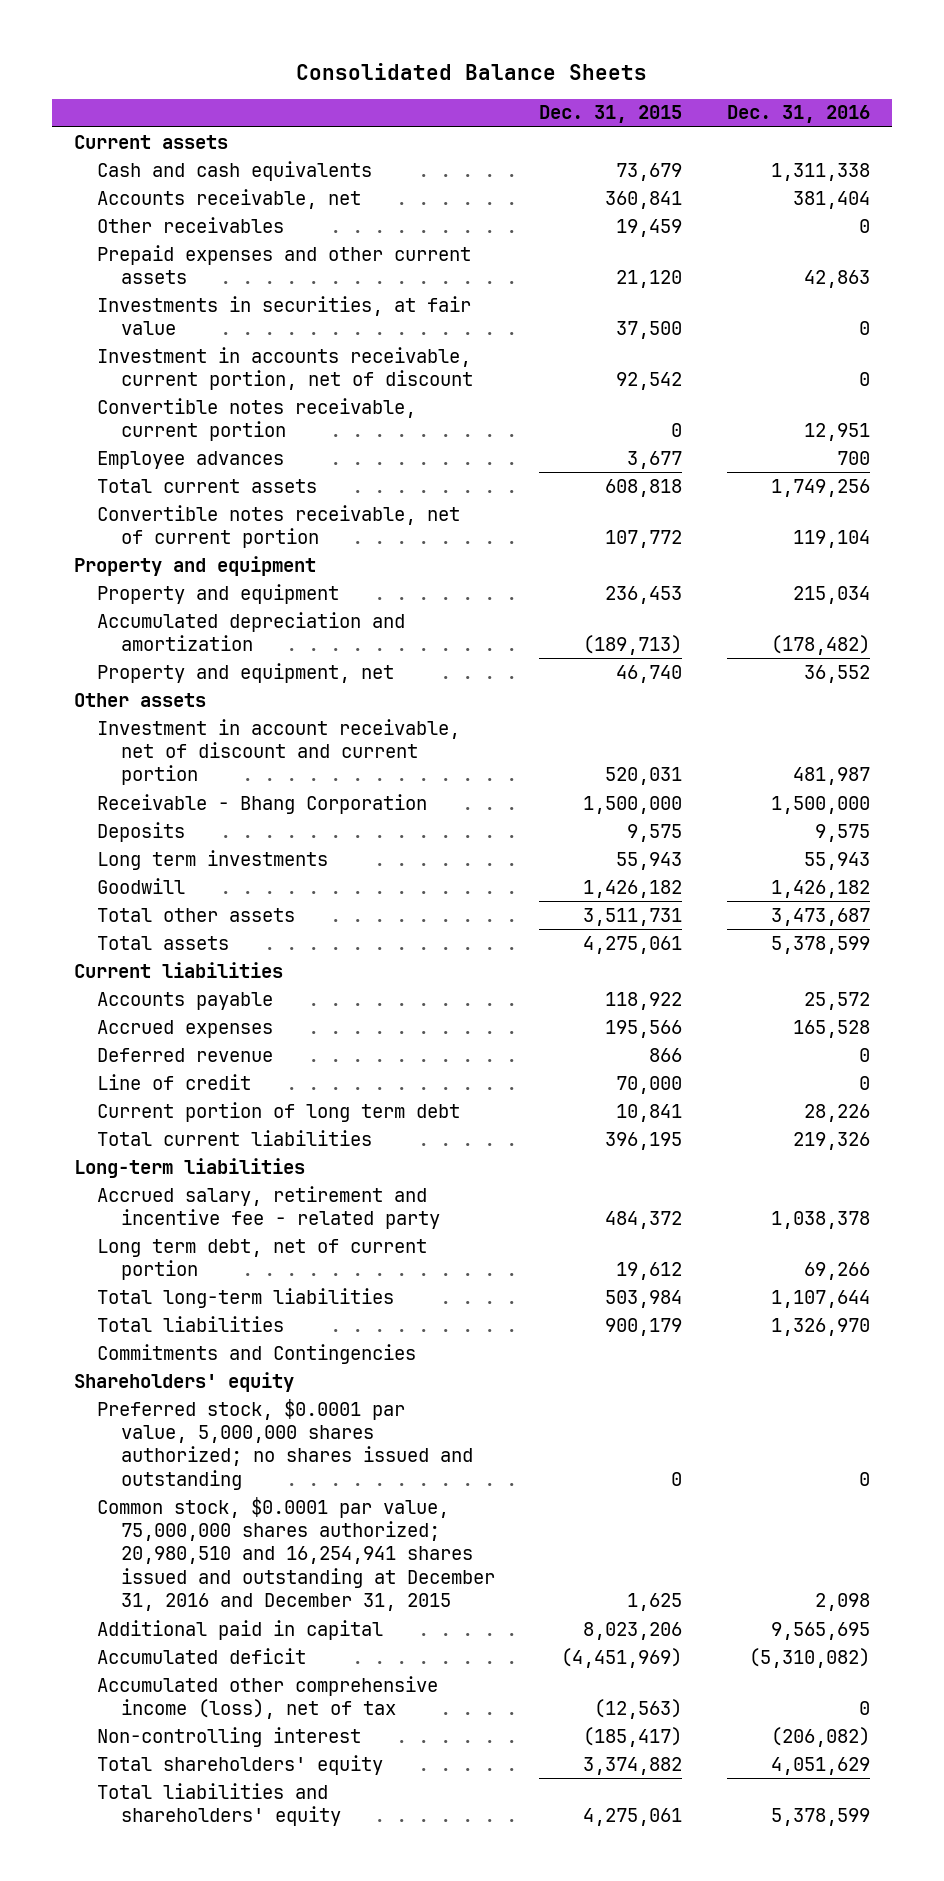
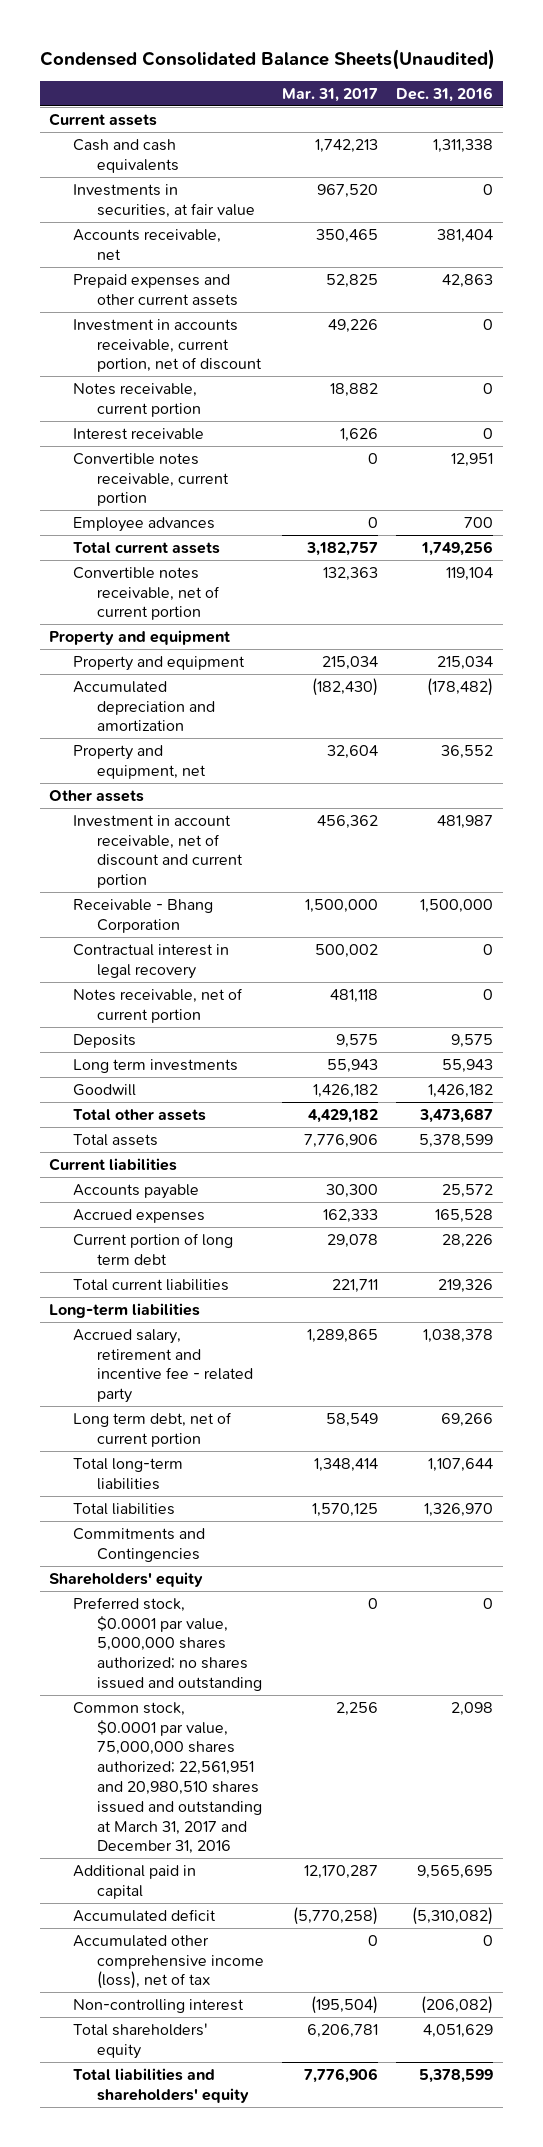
[295,63,647,81] Consolidated Balance Sheets -> [40,48,496,70] Condensed Consolidated Balance Sheets(Unaudited)
[539,105,683,124] Dec. 31, 2015 -> none
none -> [282,87,379,102] Mar. 31, 2017
[97,295,472,336] Investments in securities, at fair value -> [73,183,255,218] Investments in securities, at fair value
[97,216,285,233] Other receivables -> none
none -> [73,382,201,417] Notes receivable, current portion
none -> [73,427,205,440] Interest receivable
none -> [73,943,230,979] Contractual interest in legal recovery
none -> [73,987,244,1023] Notes receivable, net of current portion
[97,1047,274,1062] Deferred revenue -> none
[97,1073,252,1090] Line of credit -> none
[97,1496,495,1612] Common stock, $0.0001 par value, 75,000,000 shares authorized; 20,980,510 and 16,254,941 shares issued and outstanding at December 31, 2016 and December 31, 2015 -> [73,1701,262,1855] Common stock, $0.0001 par value, 75,000,000 shares authorized; 22,561,951 and 20,980,510 shares issued and outstanding at March 31, 2017 and December 31, 2016

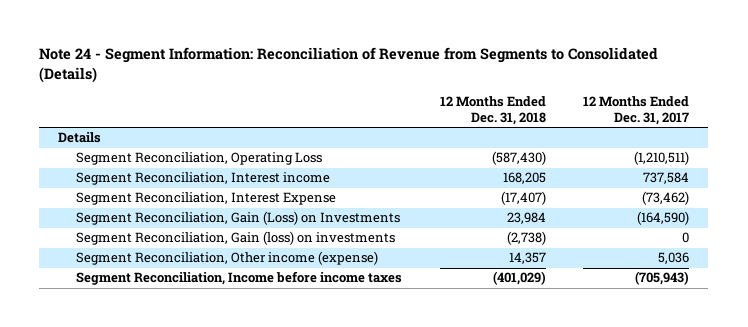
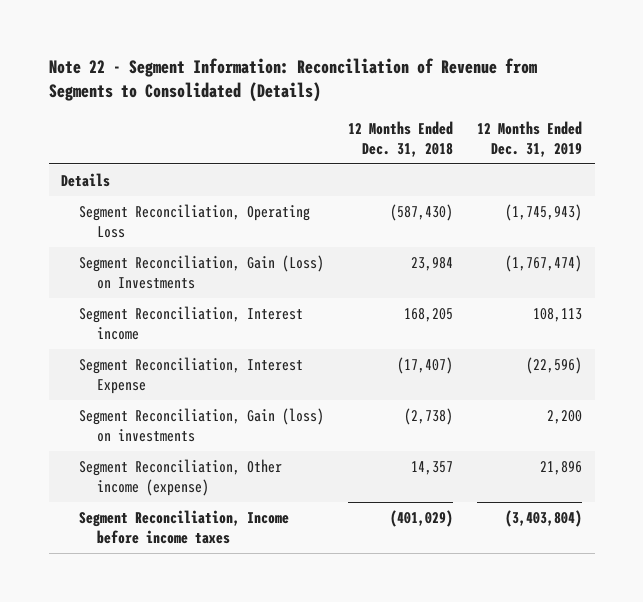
[39,47,659,84] Note 24 - Segment Information: Reconciliation of Revenue from Segments to Consolidated (Details) -> [48,57,537,103] Note 22 - Segment Information: Reconciliation of Revenue from Segments to Consolidated (Details)
[583,96,690,125] 12 Months Ended Dec. 31, 2017 -> none
none -> [477,120,583,157] 12 Months Ended Dec. 31, 2019
[76,211,401,226] Segment Reconciliation, Gain (Loss) on Investments -> [79,254,325,289] Segment Reconciliation, Gain (Loss) on Investments

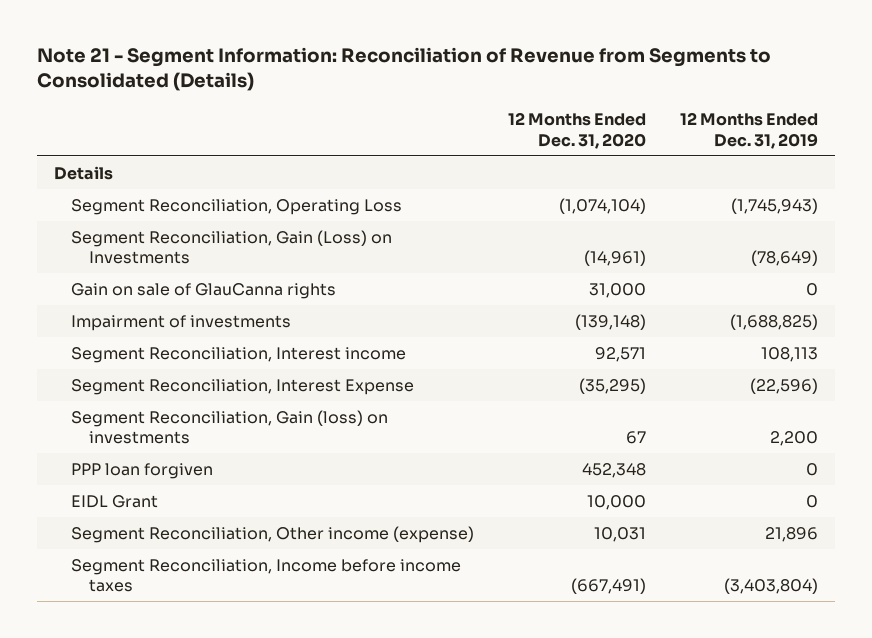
[48,57,537,103] Note 22 - Segment Information: Reconciliation of Revenue from Segments to Consolidated (Details) -> [37,47,772,92] Note 21 - Segment Information: Reconciliation of Revenue from Segments to Consolidated (Details)
[348,120,454,157] 12 Months Ended Dec. 31, 2018 -> none
none -> [508,112,647,149] 12 Months Ended Dec. 31, 2020
[505,254,583,272] (1,767,474) -> [751,250,819,267] (78,649)
none -> [71,282,337,299] Gain on sale of GlauCanna rights
none -> [71,314,292,331] Impairment of investments
none -> [71,462,214,479] PPP loan forgiven
none -> [71,494,159,508] EIDL Grant

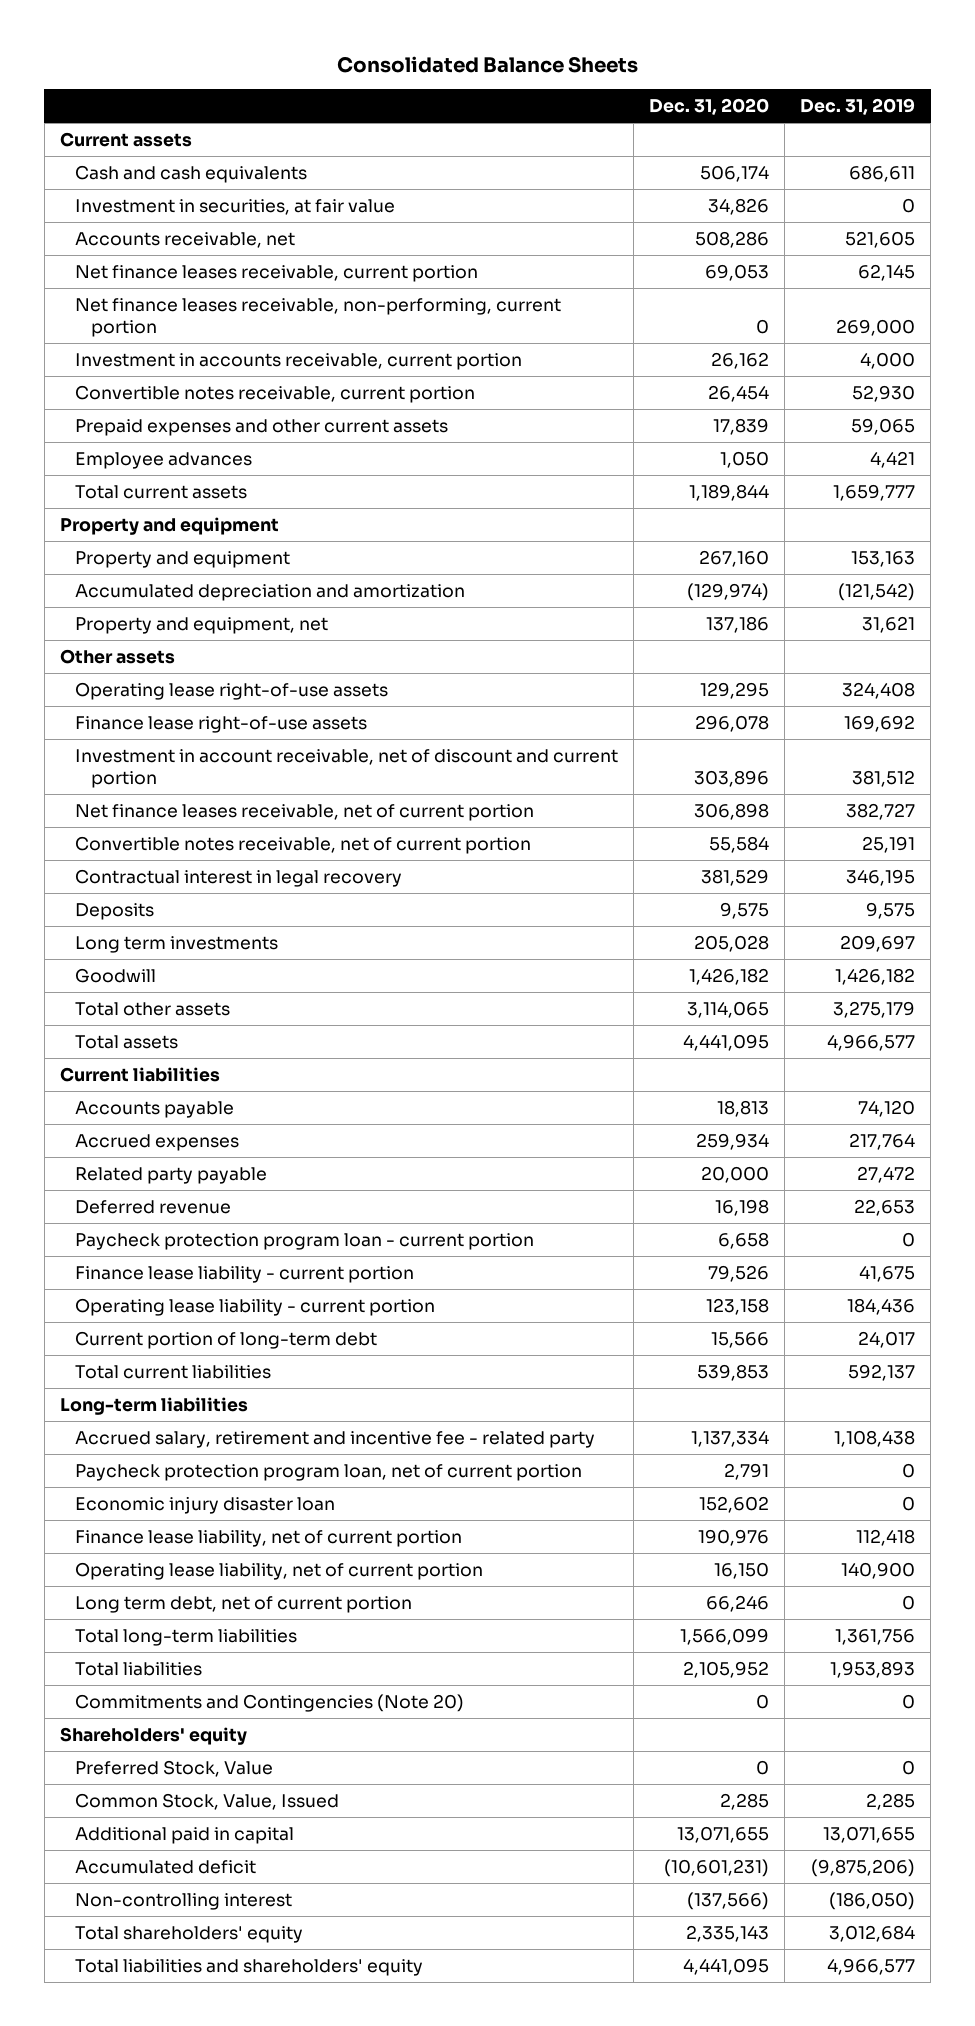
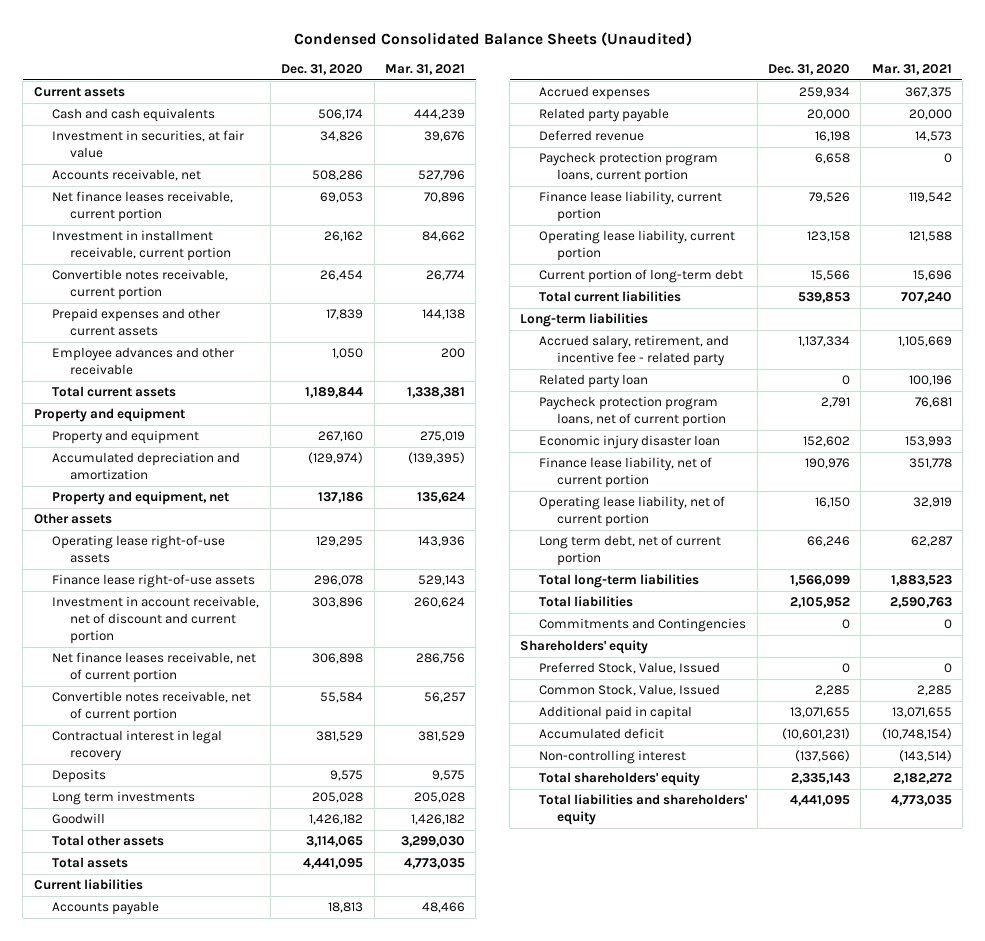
[336,55,638,73] Consolidated Balance Sheets -> [293,32,692,47] Condensed Consolidated Balance Sheets (Unaudited)
[800,97,916,115] Dec. 31, 2019 -> none
none -> [384,63,465,75] Mar. 31, 2021
[75,298,562,337] Net finance leases receivable, non-performing, current portion -> none
[75,353,523,371] Investment in accounts receivable, current portion -> [51,230,232,262] Investment in installment receivable, current portion
[75,452,253,470] Employee advances -> [51,347,234,376] Employee advances and other receivable
[75,1233,535,1251] Paycheck protection program loan - current portion -> [538,152,718,184] Paycheck protection program loans, current portion
[75,1266,415,1284] Finance lease liability - current portion -> [538,191,722,223] Finance lease liability, current portion
[75,1298,436,1317] Operating lease liability - current portion -> [538,230,735,262] Operating lease liability, current portion
[75,1431,596,1449] Accrued salary, retirement and incentive fee - related party -> [538,335,729,367] Accrued salary, retirement, and incentive fee - related party
none -> [538,374,648,389] Related party loan
[75,1464,583,1482] Paycheck protection program loan, net of current portion -> [538,396,727,428] Paycheck protection program loans, net of current portion
[75,1694,465,1713] Commitments and Contingencies (Note 20) -> [538,618,746,633] Commitments and Contingencies
[75,1760,274,1778] Preferred Stock, Value -> [538,662,720,675] Preferred Stock, Value, Issued

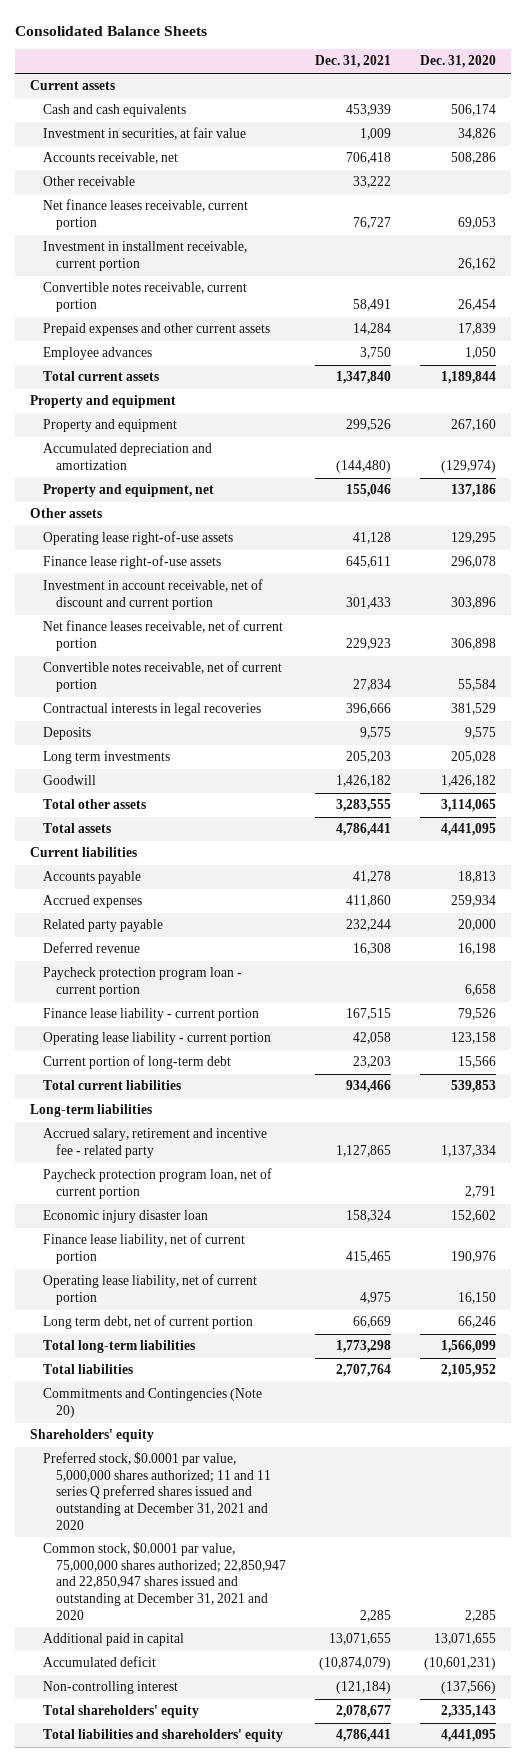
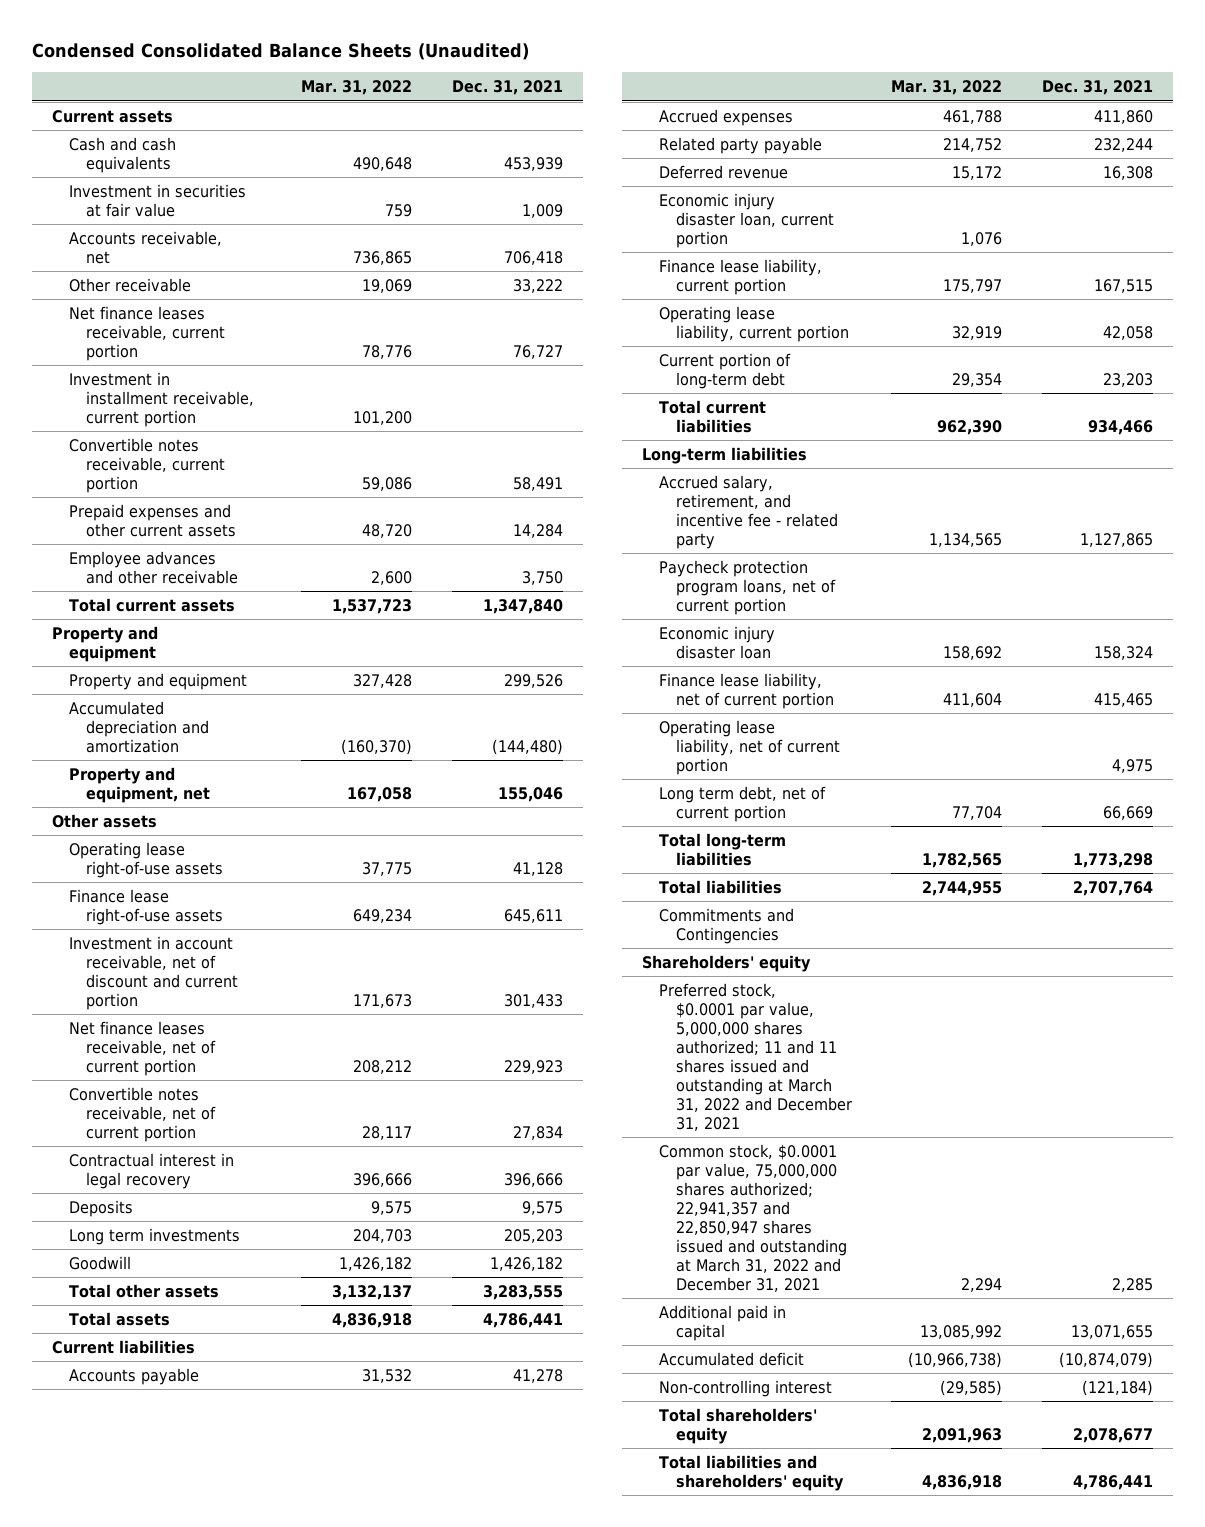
[15,25,208,36] Consolidated Balance Sheets -> [32,42,530,60] Condensed Consolidated Balance Sheets (Unaudited)
[420,55,497,69] Dec. 31, 2020 -> none
none -> [301,80,413,96] Mar. 31, 2022
[42,127,246,141] Investment in securities, at fair value -> [68,183,246,217] Investment in securities at fair value
[42,347,152,361] Employee advances -> [68,550,238,584] Employee advances and other receivable
[42,703,261,717] Contractual interests in legal recoveries -> [68,1152,234,1189] Contractual interest in legal recovery
[42,967,242,997] Paycheck protection program loan - current portion -> none
none -> [658,192,834,248] Economic injury disaster loan, current portion
[42,1008,259,1022] Finance lease liability - current portion -> [658,258,822,295] Finance lease liability, current portion
[42,1032,271,1046] Operating lease liability - current portion -> [658,305,849,342] Operating lease liability, current portion
[42,1128,267,1158] Accrued salary, retirement and incentive fee - related party -> [658,474,838,549] Accrued salary, retirement, and incentive fee - related party
[42,1168,272,1199] Paycheck protection program loan, net of current portion -> [658,559,836,615] Paycheck protection program loans, net of current portion
[42,1388,262,1418] Commitments and Contingencies (Note 20) -> [658,907,794,944] Commitments and Contingencies
[42,1452,271,1530] Preferred stock, $0.0001 par value, 5,000,000 shares authorized; 11 and 11 series Q preferred shares issued and outstanding at December 31, 2021 and 2020 -> [658,982,852,1131] Preferred stock, $0.0001 par value, 5,000,000 shares authorized; 11 and 11 shares issued and outstanding at March 31, 2022 and December 31, 2021
[42,1542,286,1620] Common stock, $0.0001 par value, 75,000,000 shares authorized; 22,850,947 and 22,850,947 shares issued and outstanding at December 31, 2021 and 2020 -> [658,1143,847,1292] Common stock, $0.0001 par value, 75,000,000 shares authorized; 22,941,357 and 22,850,947 shares issued and outstanding at March 31, 2022 and December 31, 2021

